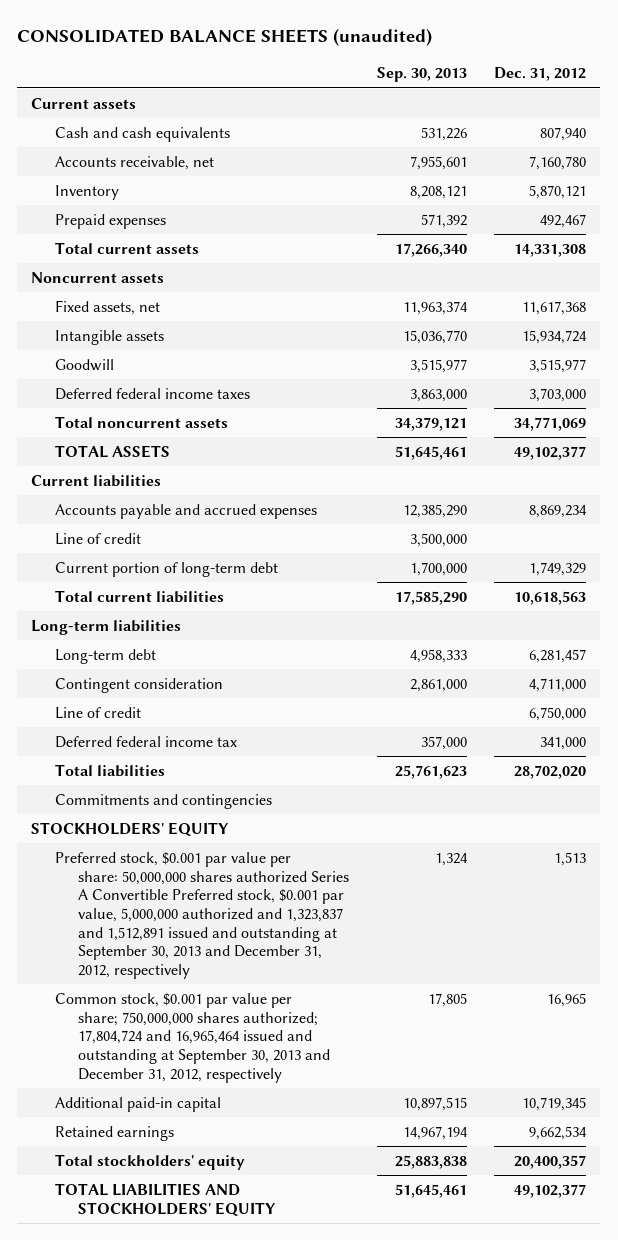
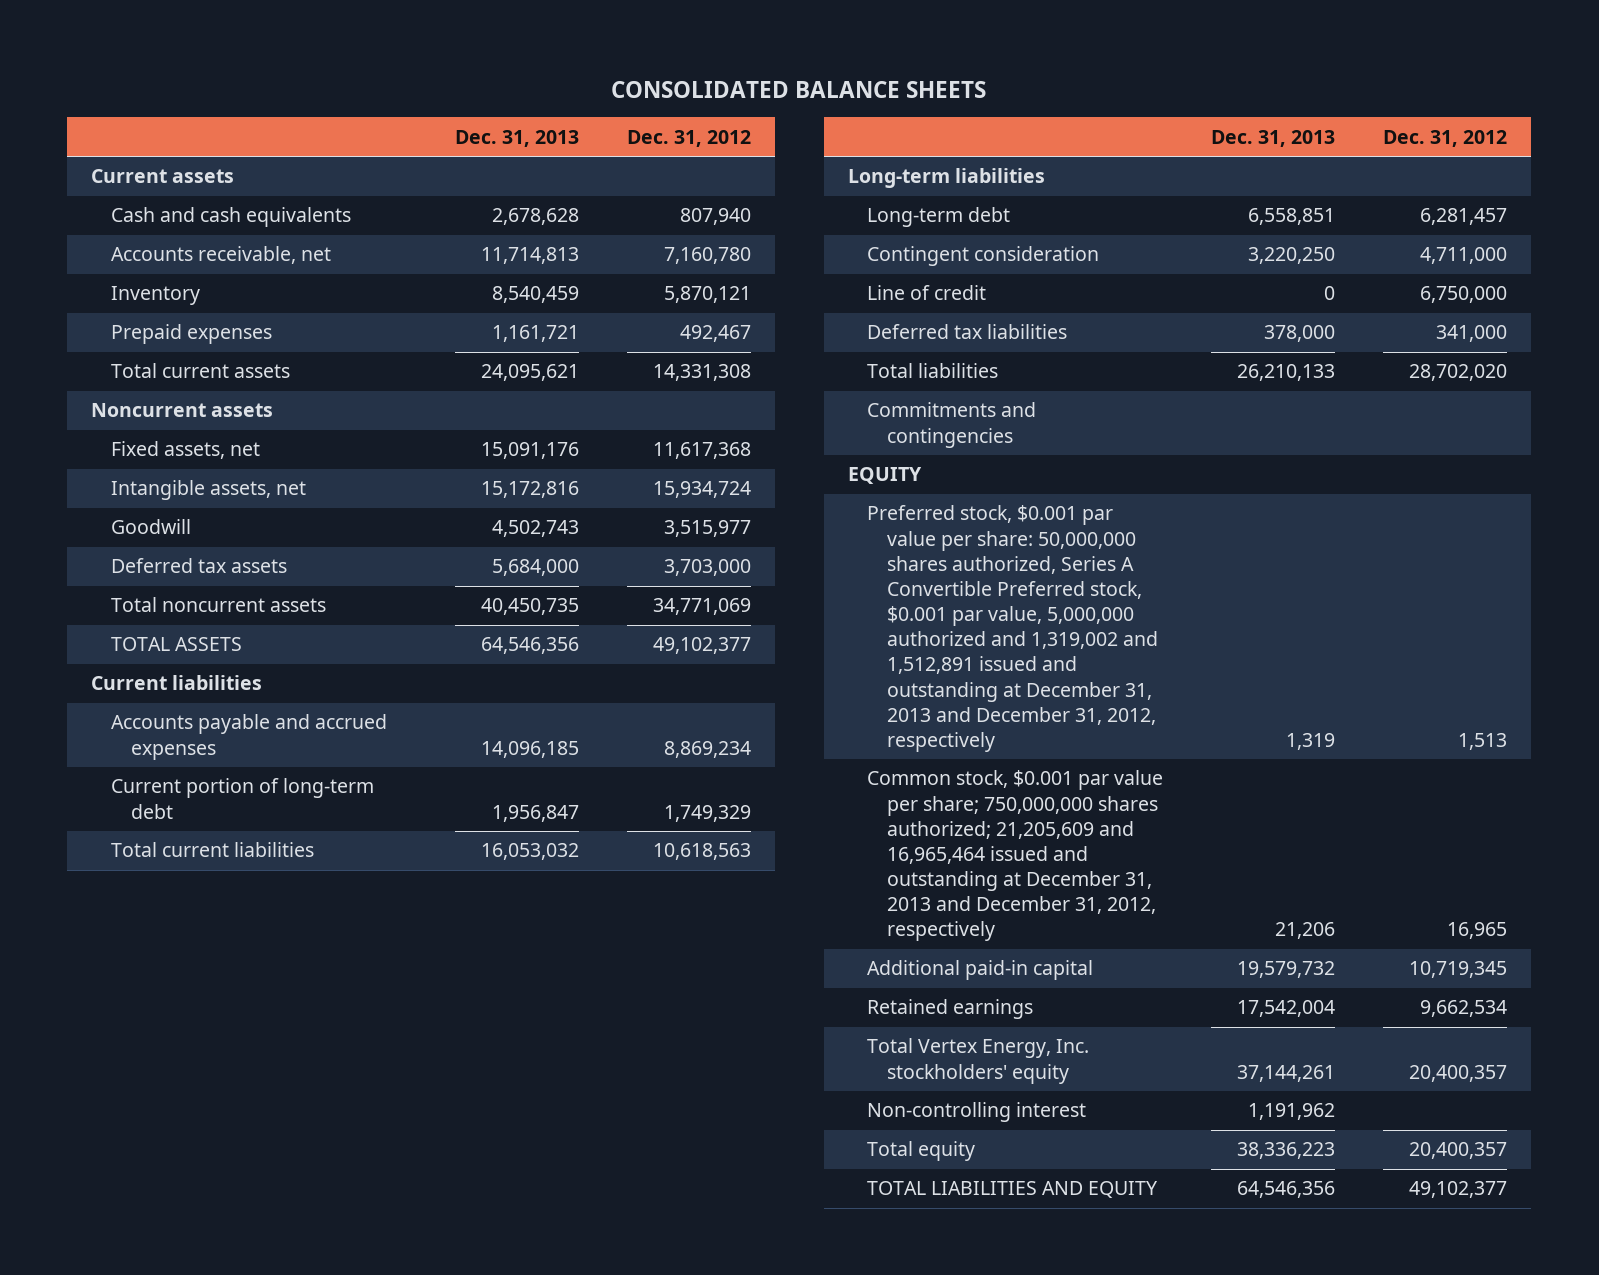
[17,28,433,47] CONSOLIDATED BALANCE SHEETS (unaudited) -> [611,80,987,98] CONSOLIDATED BALANCE SHEETS
[376,67,467,83] Sep. 30, 2013 -> none
none -> [454,129,579,147] Dec. 31, 2013
[54,329,164,345] Intangible assets -> [110,480,306,501] Intangible assets, net
[54,387,250,400] Deferred federal income taxes -> [110,558,287,574] Deferred tax assets
[54,532,141,545] Line of credit -> none
[54,735,237,748] Deferred federal income tax -> [867,324,1068,340] Deferred tax liabilities
[31,821,230,837] STOCKHOLDERS' EQUITY -> [847,467,922,485] EQUITY
[54,851,350,979] Preferred stock, $0.001 par value per share: 50,000,000 shares authorized Series A Convertible Preferred stock, $0.001 par value, 5,000,000 authorized and 1,323,837 and 1,512,891 issued and outstanding at September 30, 2013 and December 31, 2012, respectively -> [867,505,1158,752] Preferred stock, $0.001 par value per share: 50,000,000 shares authorized, Series A Convertible Preferred stock, $0.001 par value, 5,000,000 authorized and 1,319,002 and 1,512,891 issued and outstanding at December 31, 2013 and December 31, 2012, respectively
[54,992,331,1083] Common stock, $0.001 par value per share; 750,000,000 shares authorized; 17,804,724 and 16,965,464 issued and outstanding at September 30, 2013 and December 31, 2012, respectively -> [867,770,1164,942] Common stock, $0.001 par value per share; 750,000,000 shares authorized; 21,205,609 and 16,965,464 issued and outstanding at December 31, 2013 and December 31, 2012, respectively
[54,1153,245,1170] Total stockholders' equity -> [867,1038,1090,1084] Total Vertex Energy, Inc. stockholders' equity
none -> [867,1102,1087,1123] Non-controlling interest
none -> [867,1141,976,1162] Total equity
[54,1182,277,1217] TOTAL LIABILITIES AND STOCKHOLDERS' EQUITY -> [867,1181,1159,1199] TOTAL LIABILITIES AND EQUITY

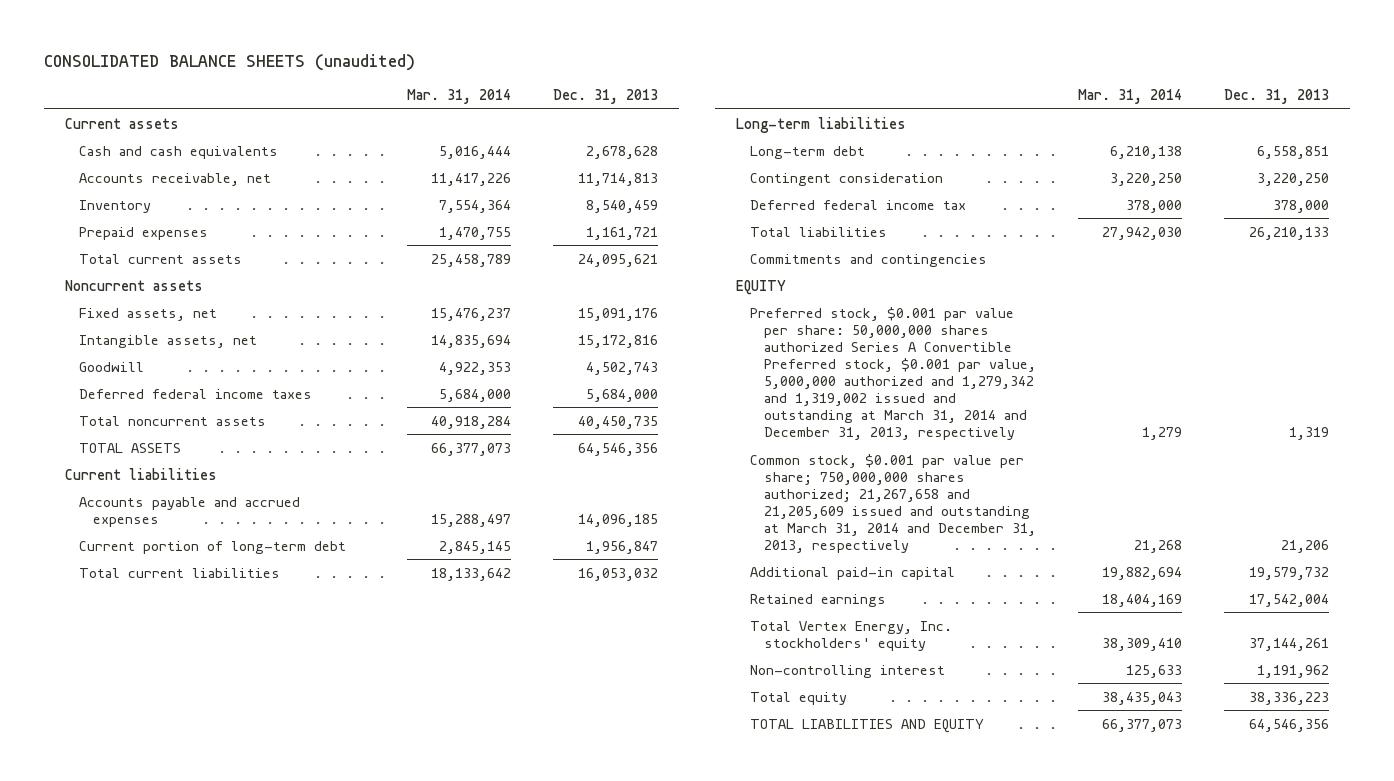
[611,80,987,98] CONSOLIDATED BALANCE SHEETS -> [44,54,416,72] CONSOLIDATED BALANCE SHEETS (unaudited)
[626,129,751,147] Dec. 31, 2012 -> none
none -> [407,89,512,105] Mar. 31, 2014
[110,558,287,574] Deferred tax assets -> [79,388,313,399] Deferred federal income taxes
[867,285,987,301] Line of credit -> none
[867,324,1068,340] Deferred tax liabilities -> [750,199,967,210] Deferred federal income tax
[867,505,1158,752] Preferred stock, $0.001 par value per share: 50,000,000 shares authorized, Series A Convertible Preferred stock, $0.001 par value, 5,000,000 authorized and 1,319,002 and 1,512,891 issued and outstanding at December 31, 2013 and December 31, 2012, respectively -> [750,306,1037,441] Preferred stock, $0.001 par value per share: 50,000,000 shares authorized Series A Convertible Preferred stock, $0.001 par value, 5,000,000 authorized and 1,279,342 and 1,319,002 issued and outstanding at March 31, 2014 and December 31, 2013, respectively
[867,770,1164,942] Common stock, $0.001 par value per share; 750,000,000 shares authorized; 21,205,609 and 16,965,464 issued and outstanding at December 31, 2013 and December 31, 2012, respectively -> [750,453,1037,553] Common stock, $0.001 par value per share; 750,000,000 shares authorized; 21,267,658 and 21,205,609 issued and outstanding at March 31, 2014 and December 31, 2013, respectively

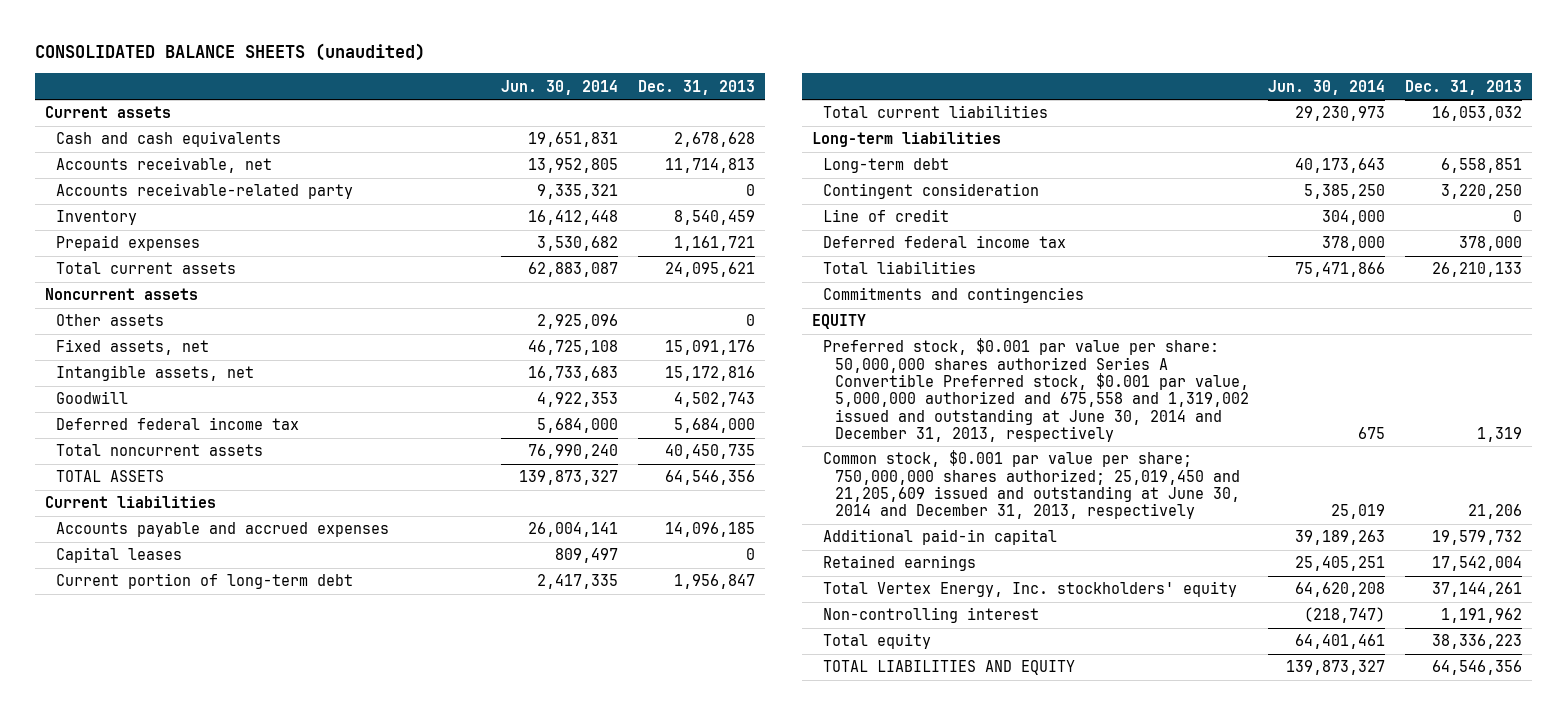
[407,89,512,105] Mar. 31, 2014 -> none
none -> [501,79,619,95] Jun. 30, 2014
none -> [56,183,354,200] Accounts receivable-related party
none -> [56,314,165,327] Other assets
[79,388,313,399] Deferred federal income taxes -> [56,417,300,431] Deferred federal income tax
none -> [56,547,183,564] Capital leases
none -> [823,209,950,223] Line of credit
[750,306,1037,441] Preferred stock, $0.001 par value per share: 50,000,000 shares authorized Series A Convertible Preferred stock, $0.001 par value, 5,000,000 authorized and 1,279,342 and 1,319,002 issued and outstanding at March 31, 2014 and December 31, 2013, respectively -> [823,338,1249,442] Preferred stock, $0.001 par value per share: 50,000,000 shares authorized Series A Convertible Preferred stock, $0.001 par value, 5,000,000 authorized and 675,558 and 1,319,002 issued and outstanding at June 30, 2014 and December 31, 2013, respectively
[750,453,1037,553] Common stock, $0.001 par value per share; 750,000,000 shares authorized; 21,267,658 and 21,205,609 issued and outstanding at March 31, 2014 and December 31, 2013, respectively -> [823,450,1240,520] Common stock, $0.001 par value per share; 750,000,000 shares authorized; 25,019,450 and 21,205,609 issued and outstanding at June 30, 2014 and December 31, 2013, respectively

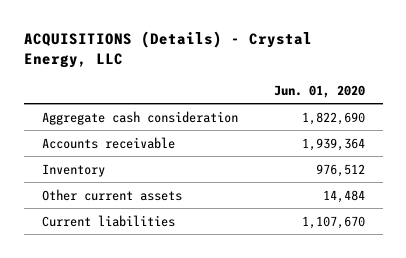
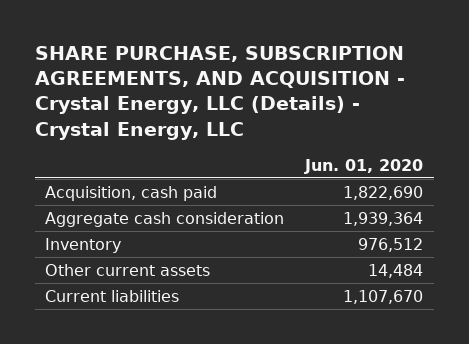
[23,30,312,69] ACQUISITIONS (Details) - Crystal Energy, LLC -> [34,45,405,140] SHARE PURCHASE, SUBSCRIPTION AGREEMENTS, AND ACQUISITION - Crystal Energy, LLC (Details) - Crystal Energy, LLC
[41,136,175,149] Accounts receivable -> none
none -> [45,185,218,201] Acquisition, cash paid
[301,111,365,125] 1,822,690 -> [343,211,424,226] 1,939,364

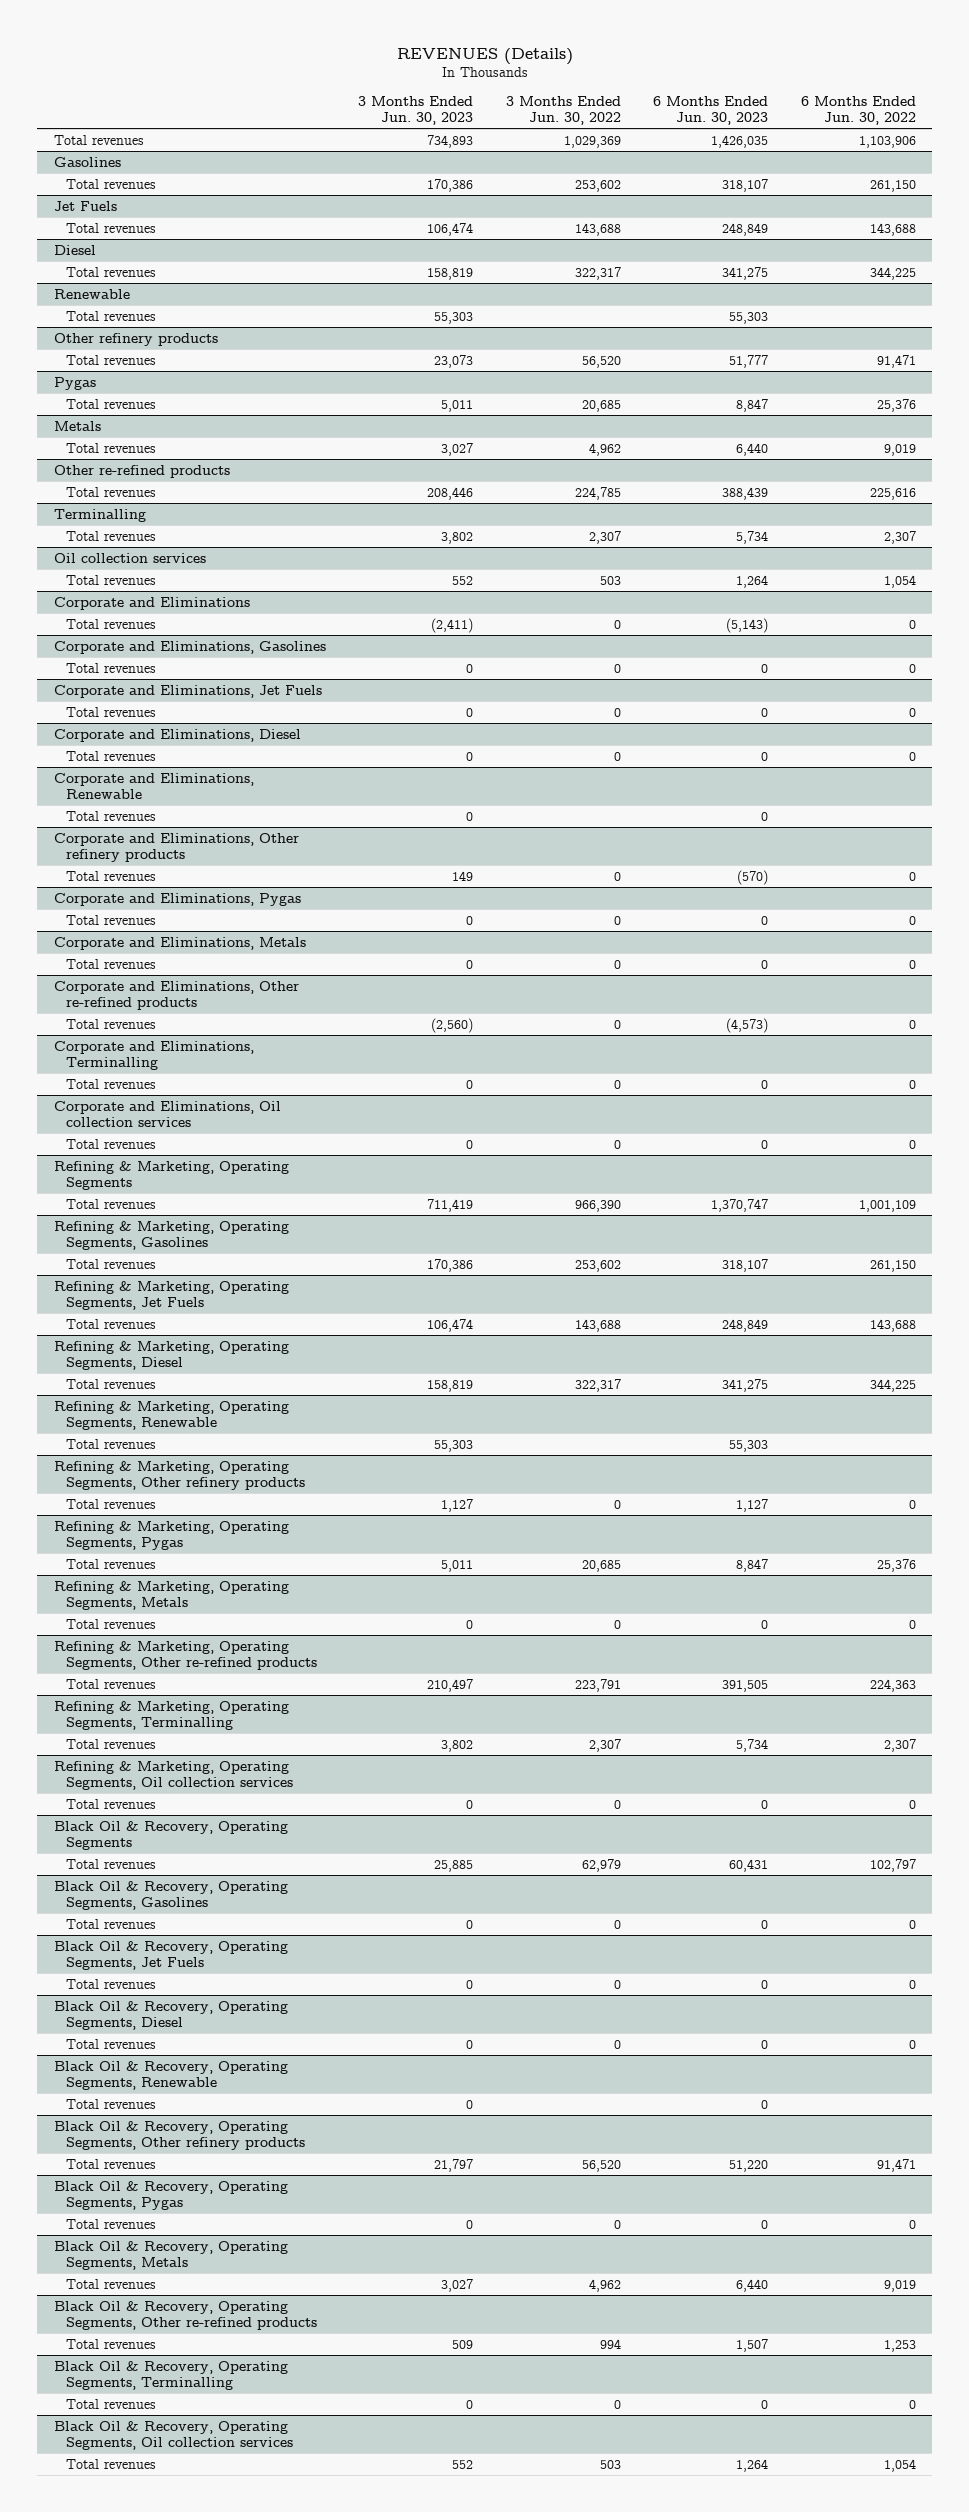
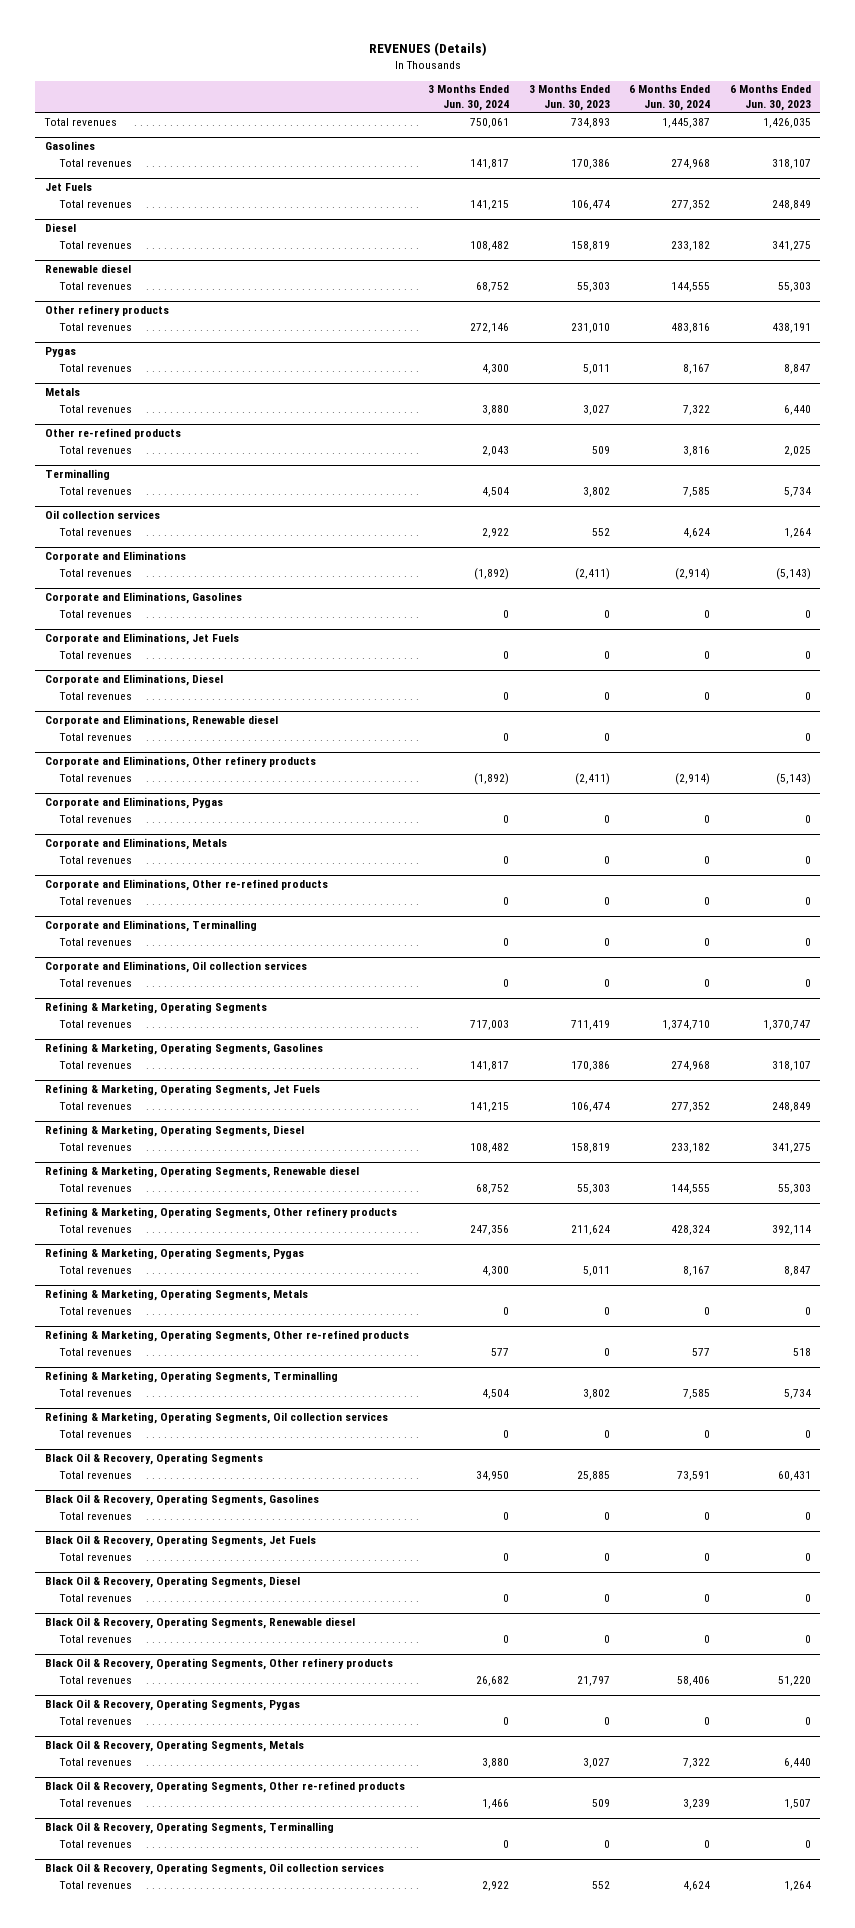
[505,96,621,126] 3 Months Ended Jun. 30, 2022 -> none
[800,96,916,126] 6 Months Ended Jun. 30, 2022 -> none
none -> [428,85,510,111] 3 Months Ended Jun. 30, 2024
none -> [629,85,711,111] 6 Months Ended Jun. 30, 2024
[53,288,130,299] Renewable -> [44,263,131,273] Renewable diesel
[434,354,474,368] 23,073 -> [570,322,610,333] 231,010
[729,354,769,368] 51,777 -> [771,322,811,333] 438,191
[427,486,474,500] 208,446 -> [591,445,610,454] 509
[722,486,769,500] 388,439 -> [783,445,811,456] 2,025
[53,772,254,799] Corporate and Eliminations, Renewable -> [44,714,278,727] Corporate and Eliminations, Renewable diesel
[452,870,474,881] 149 -> [574,772,610,785] (2,411)
[737,869,769,885] (570) -> [775,772,811,785] (5,143)
[431,1017,474,1033] (2,560) -> [603,896,610,905] 0
[726,1017,769,1033] (4,573) -> [804,896,811,905] 0
[53,1400,289,1430] Refining & Marketing, Operating Segments, Renewable -> [44,1165,359,1178] Refining & Marketing, Operating Segments, Renewable diesel
[441,1498,474,1512] 1,127 -> [570,1224,610,1235] 211,624
[736,1498,769,1512] 1,127 -> [771,1224,811,1235] 392,114
[427,1678,474,1692] 210,497 -> [603,1347,610,1356] 0
[722,1679,769,1692] 391,505 -> [792,1347,811,1356] 518
[53,2060,288,2090] Black Oil & Recovery, Operating Segments, Renewable -> [44,1616,355,1629] Black Oil & Recovery, Operating Segments, Renewable diesel

